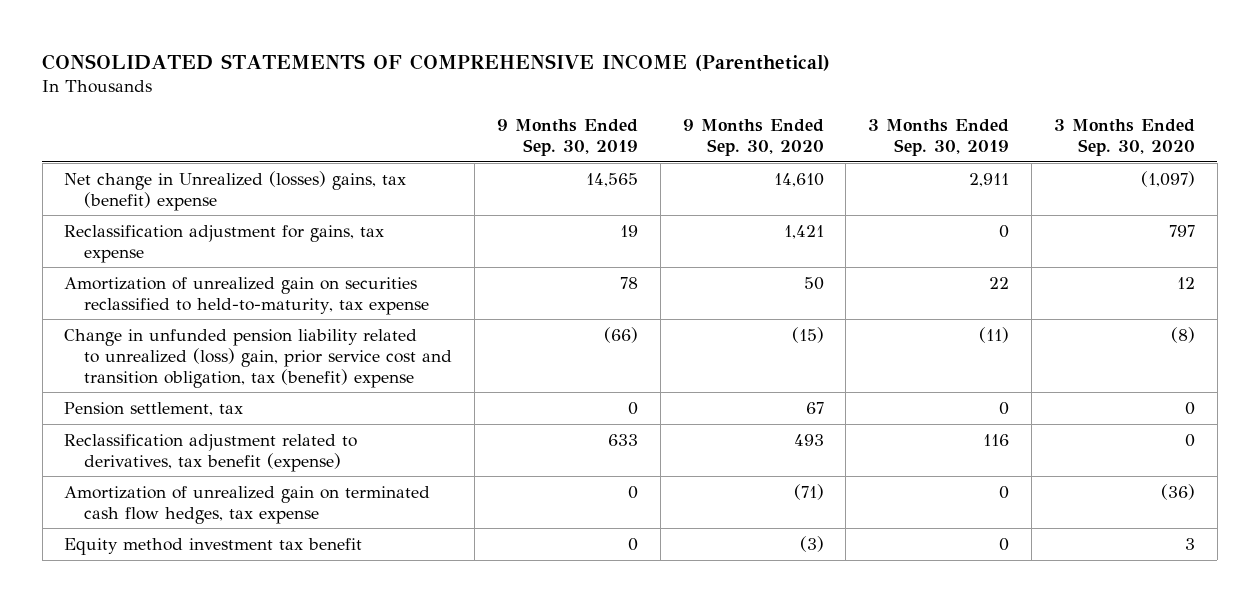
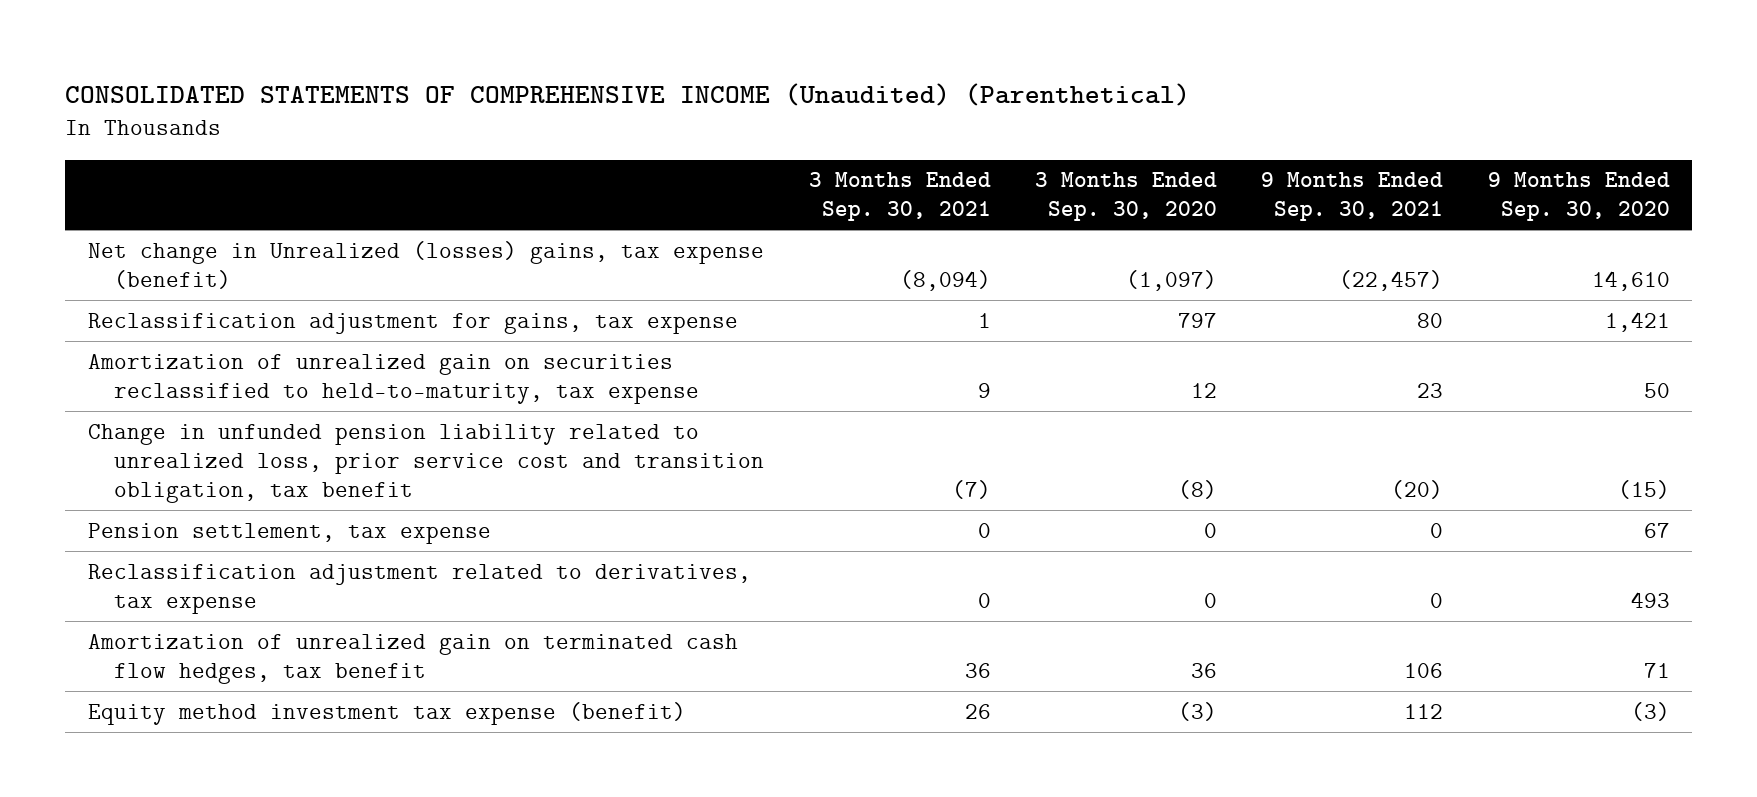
[42,53,831,71] CONSOLIDATED STATEMENTS OF COMPREHENSIVE INCOME (Parenthetical) -> [65,82,1191,106] CONSOLIDATED STATEMENTS OF COMPREHENSIVE INCOME (Unaudited) (Parenthetical)
[496,119,638,157] 9 Months Ended Sep. 30, 2019 -> none
[868,119,1010,157] 3 Months Ended Sep. 30, 2019 -> none
none -> [808,172,991,222] 3 Months Ended Sep. 30, 2021
none -> [1261,172,1444,222] 9 Months Ended Sep. 30, 2021
[64,170,407,211] Net change in Unrealized (losses) gains, tax (benefit) expense -> [87,240,764,289] Net change in Unrealized (losses) gains, tax expense (benefit)
[64,328,453,388] Change in unfunded pension liability related to unrealized (loss) gain, prior service cost and transition obligation, tax (benefit) expense -> [87,423,765,503] Change in unfunded pension liability related to unrealized loss, prior service cost and transition obligation, tax benefit
[64,401,244,416] Pension settlement, tax -> [87,522,491,544] Pension settlement, tax expense
[64,433,358,472] Reclassification adjustment related to derivatives, tax benefit (expense) -> [87,563,751,614] Reclassification adjustment related to derivatives, tax expense
[64,485,431,524] Amortization of unrealized gain on terminated cash flow hedges, tax expense -> [87,633,738,684] Amortization of unrealized gain on terminated cash flow hedges, tax benefit
[793,483,824,500] (71) -> [1643,662,1670,678] 71
[1161,483,1196,500] (36) -> [1191,662,1218,678] 36
[64,537,363,555] Equity method investment tax benefit -> [87,701,686,725] Equity method investment tax expense (benefit)
[1185,537,1196,550] 3 -> [1178,701,1218,721] (3)

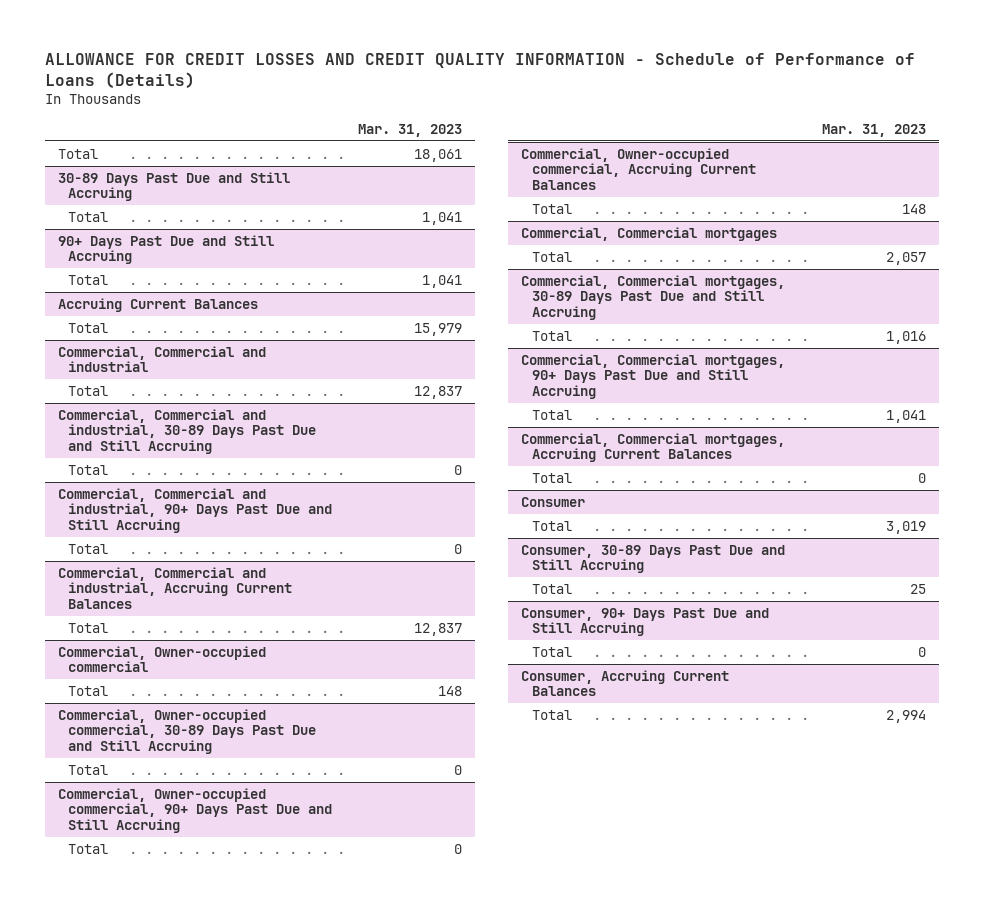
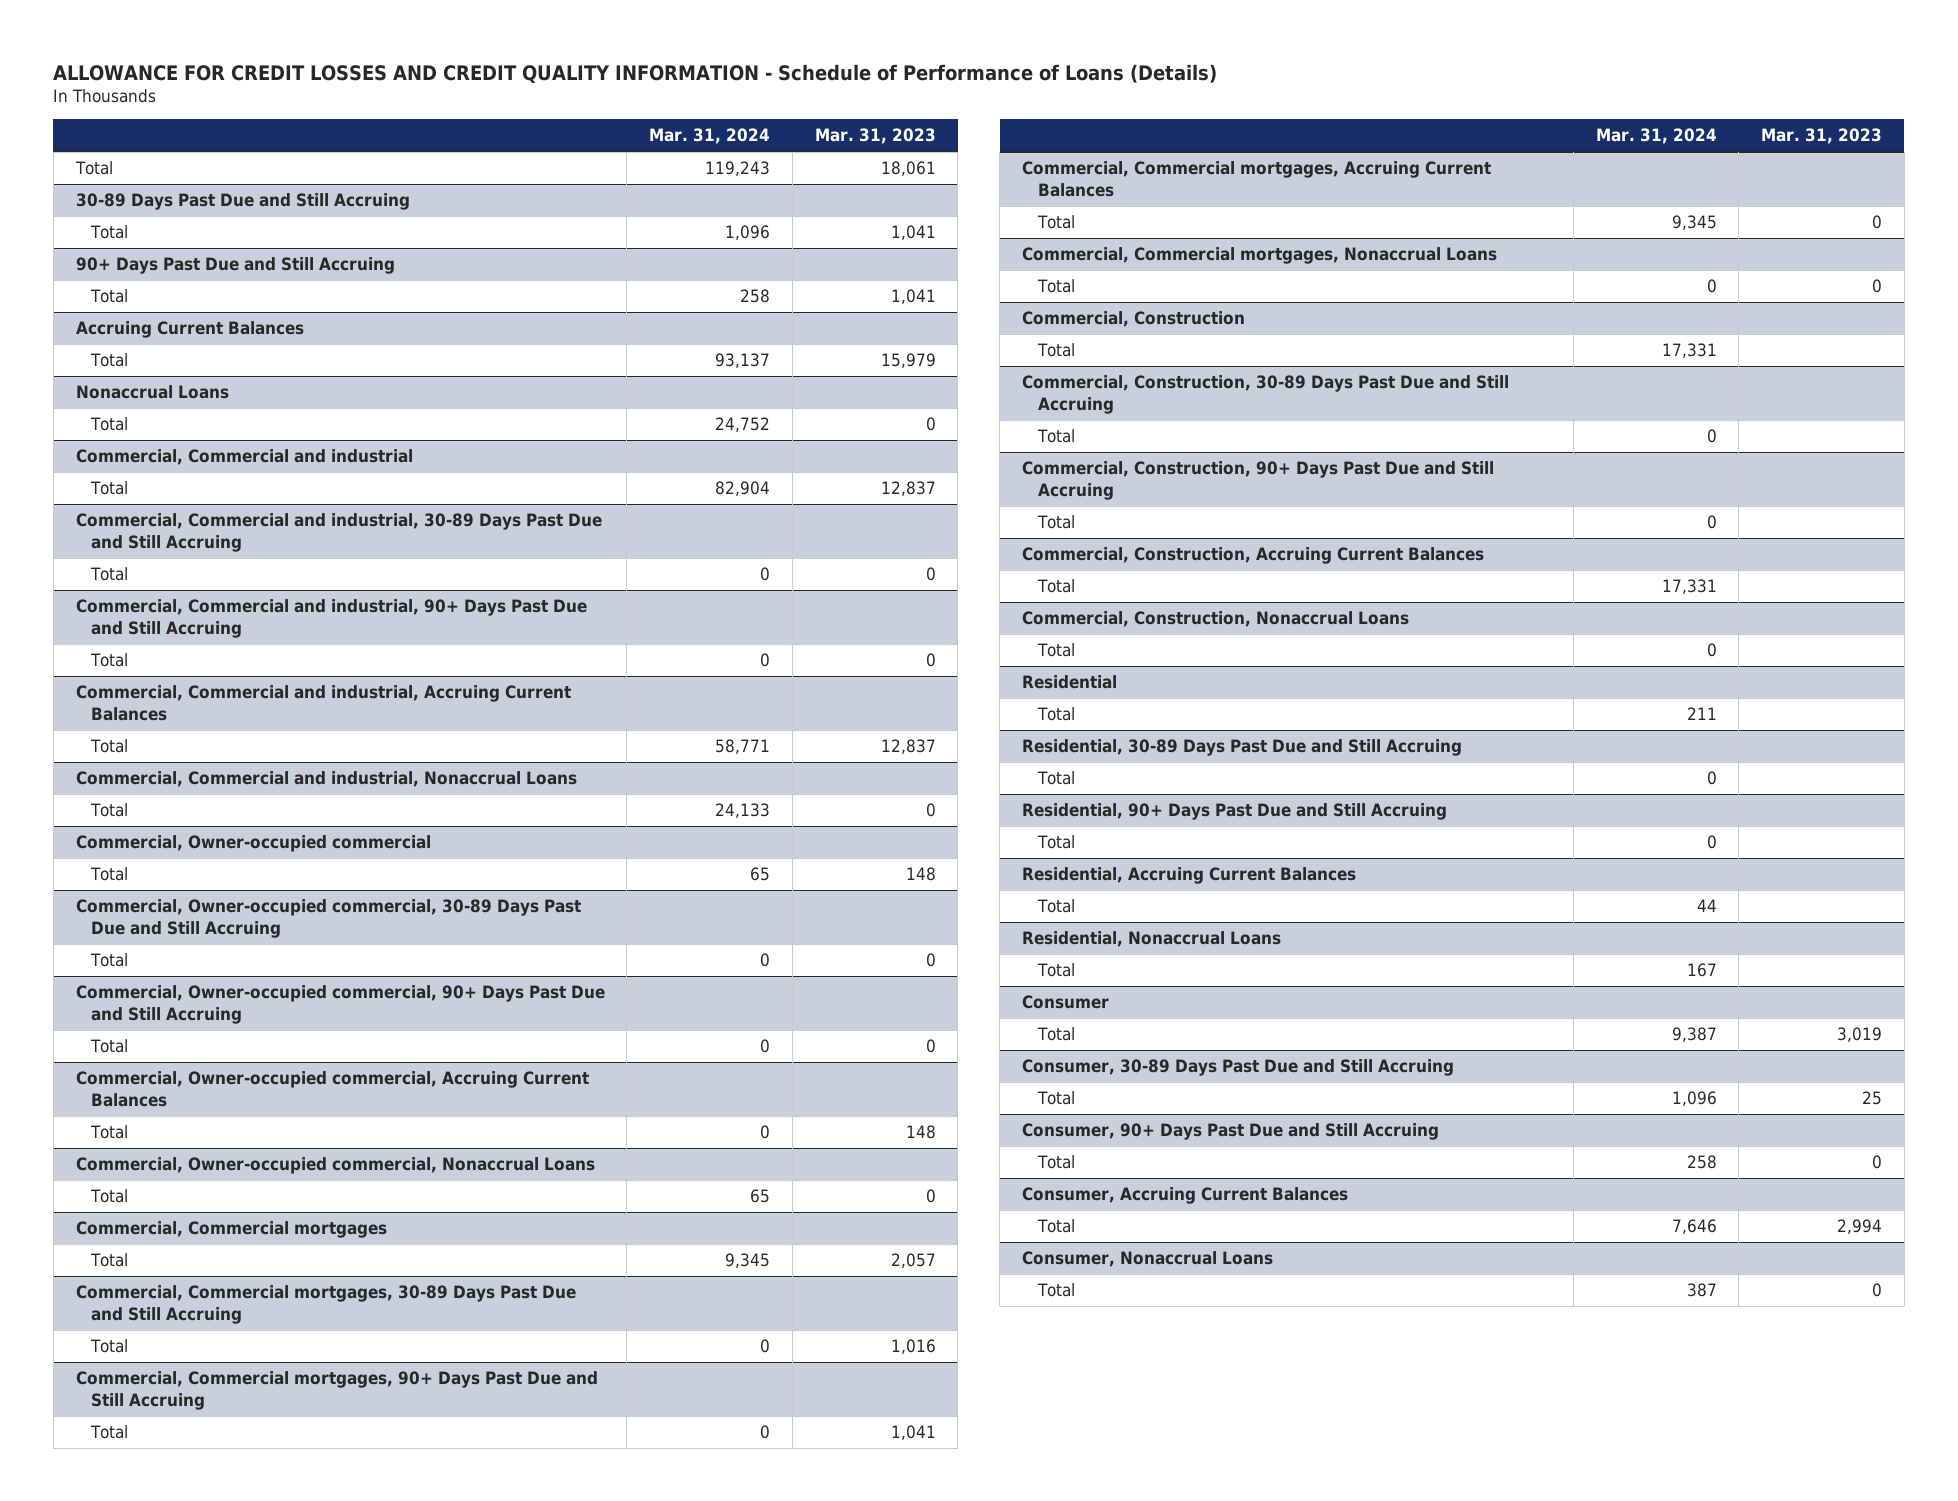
none -> [649,128,771,145] Mar. 31, 2024
none -> [75,385,229,400] Nonaccrual Loans
none -> [90,417,129,432] Total
none -> [75,771,577,788] Commercial, Commercial and industrial, Nonaccrual Loans
none -> [90,803,129,818] Total
none -> [75,1157,595,1175] Commercial, Owner-occupied commercial, Nonaccrual Loans
none -> [90,1189,129,1204] Total
none -> [1022,247,1498,265] Commercial, Commercial mortgages, Nonaccrual Loans
none -> [1036,279,1075,294] Total
none -> [1022,311,1246,328] Commercial, Construction
none -> [1036,343,1075,358] Total
none -> [1022,375,1510,414] Commercial, Construction, 30-89 Days Past Due and Still Accruing
none -> [1036,429,1075,444] Total
none -> [1022,461,1495,500] Commercial, Construction, 90+ Days Past Due and Still Accruing
none -> [1036,515,1075,530] Total
none -> [1022,547,1485,565] Commercial, Construction, Accruing Current Balances
none -> [1036,579,1075,594] Total
none -> [1022,611,1410,628] Commercial, Construction, Nonaccrual Loans
none -> [1036,643,1075,658] Total
none -> [1022,675,1118,690] Residential
none -> [1036,707,1075,722] Total
none -> [1022,739,1463,757] Residential, 30-89 Days Past Due and Still Accruing
none -> [1036,771,1075,786] Total
none -> [1022,803,1448,821] Residential, 90+ Days Past Due and Still Accruing
none -> [1036,835,1075,850] Total
none -> [1022,867,1357,885] Residential, Accruing Current Balances
none -> [1036,899,1075,914] Total
none -> [1022,931,1282,948] Residential, Nonaccrual Loans
none -> [1036,963,1075,978] Total
none -> [1022,1251,1274,1268] Consumer, Nonaccrual Loans
none -> [1036,1283,1075,1298] Total

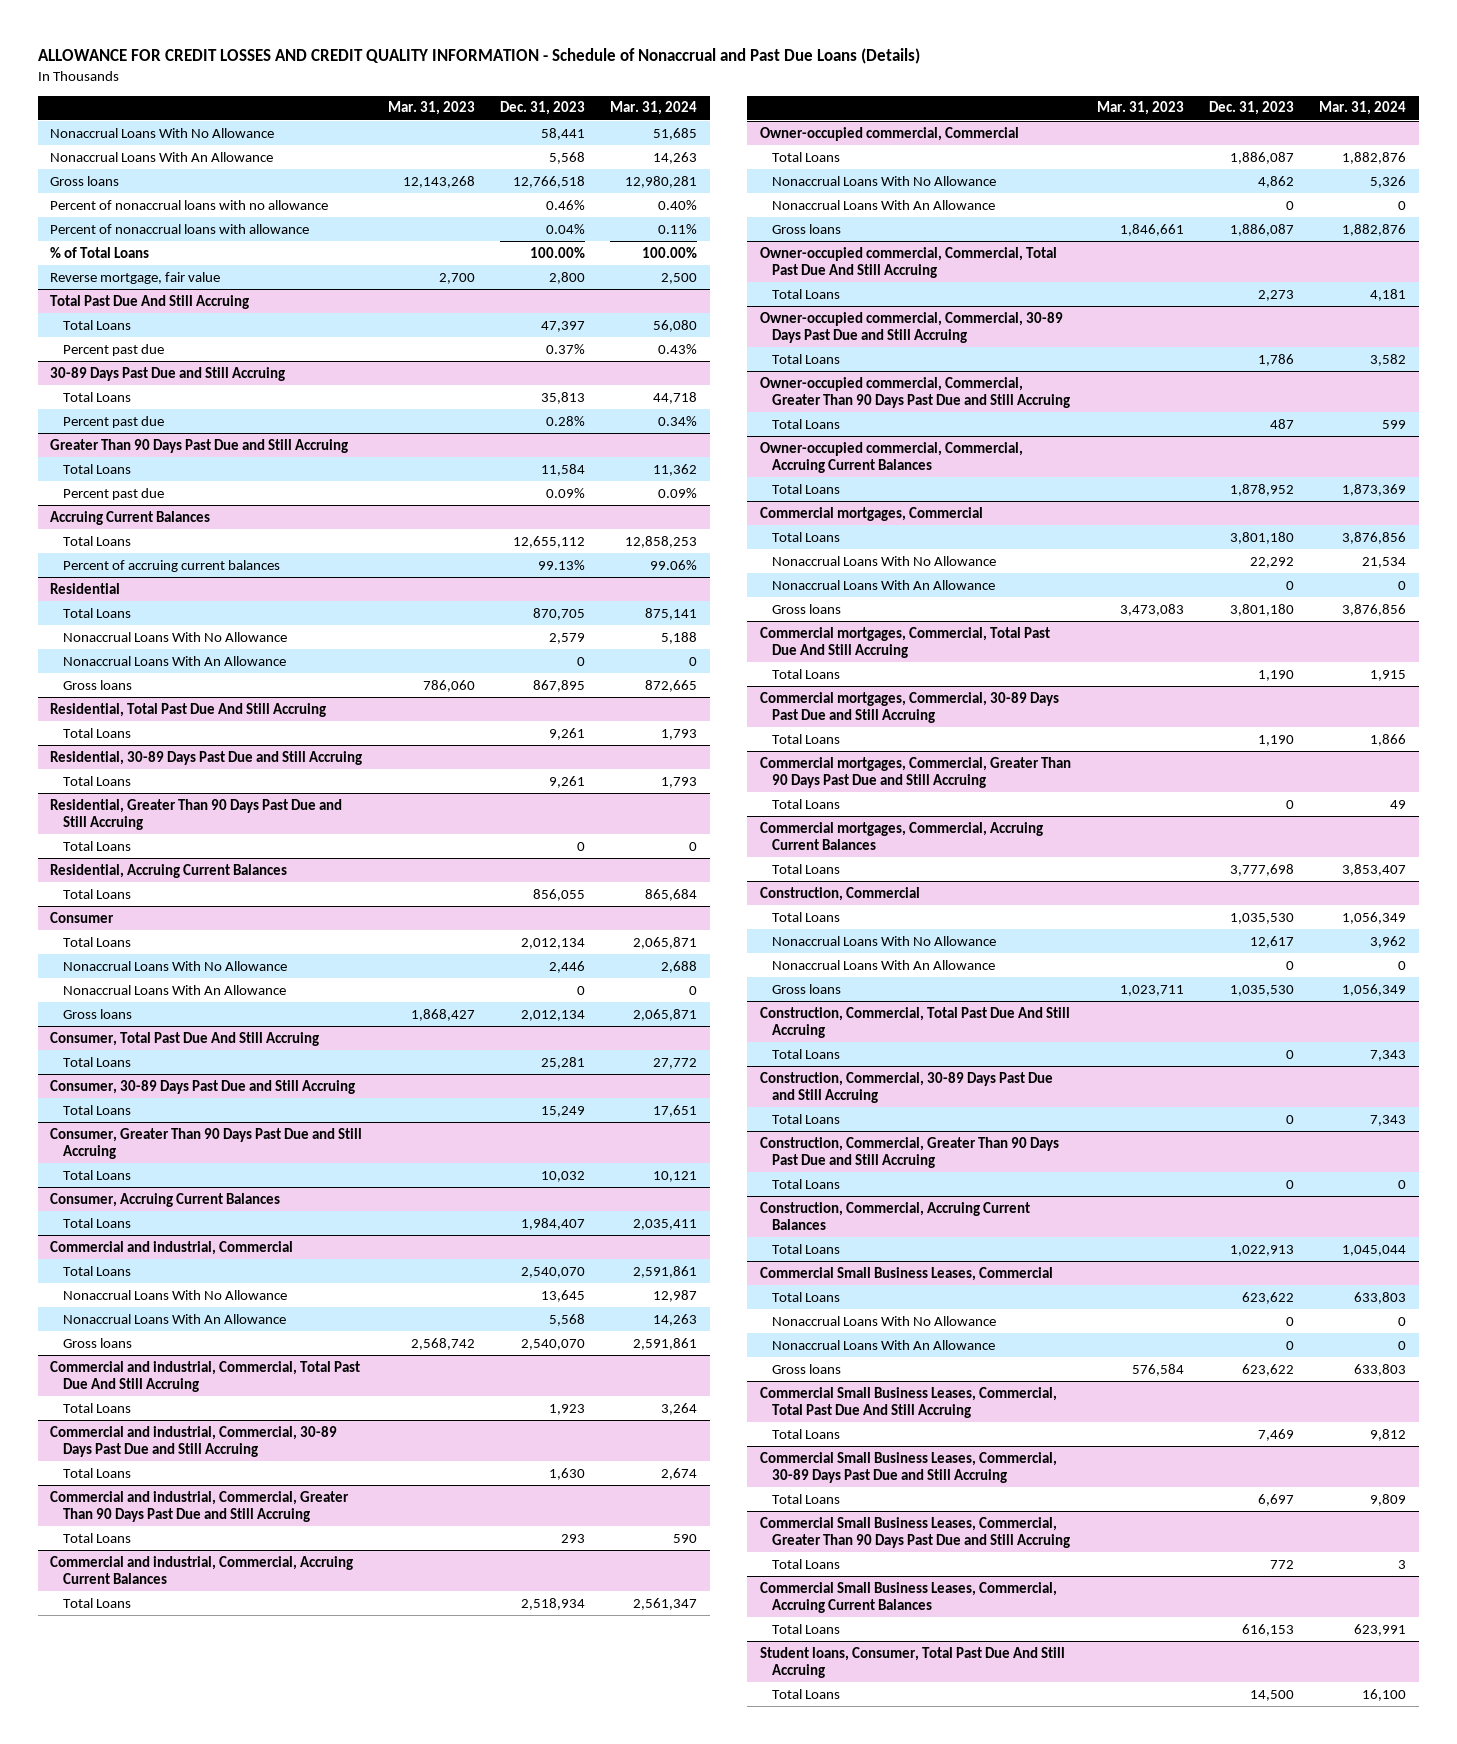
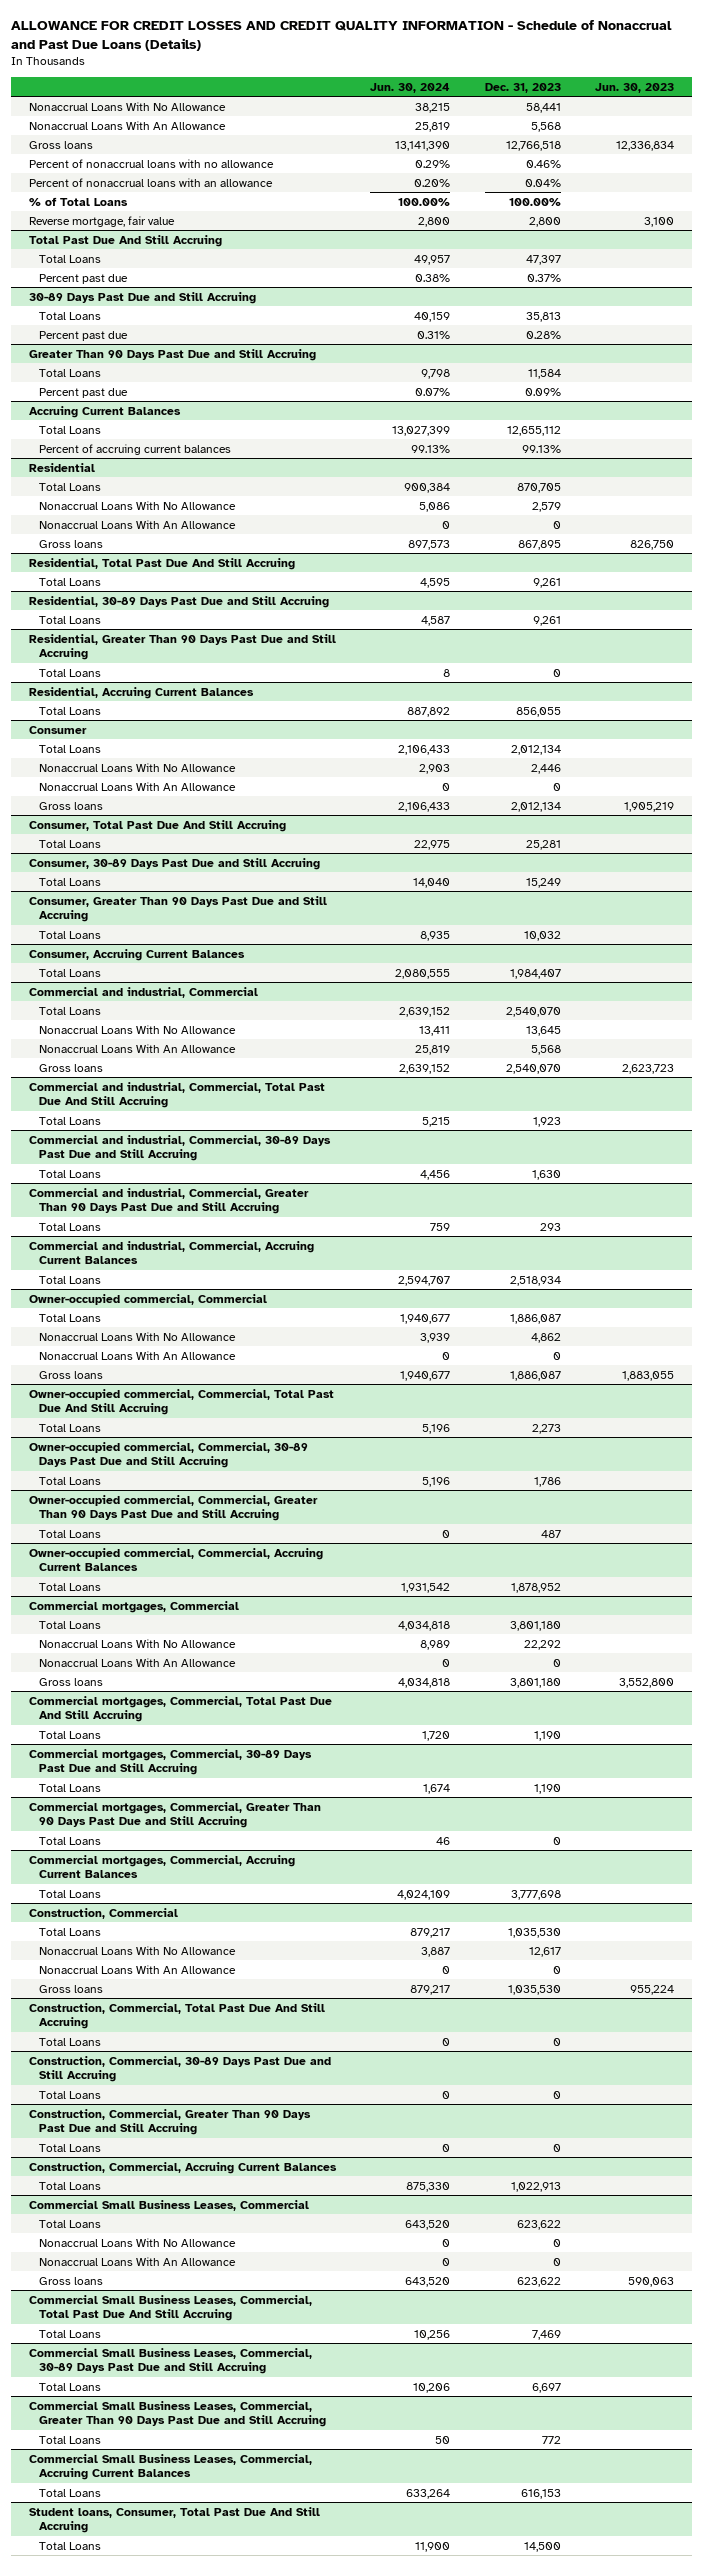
[387,101,475,116] Mar. 31, 2023 -> none
[610,101,698,116] Mar. 31, 2024 -> none
none -> [370,82,451,93] Jun. 30, 2024
none -> [595,82,675,93] Jun. 30, 2023
[50,223,310,234] Percent of nonaccrual loans with allowance -> [28,177,273,187] Percent of nonaccrual loans with an allowance

